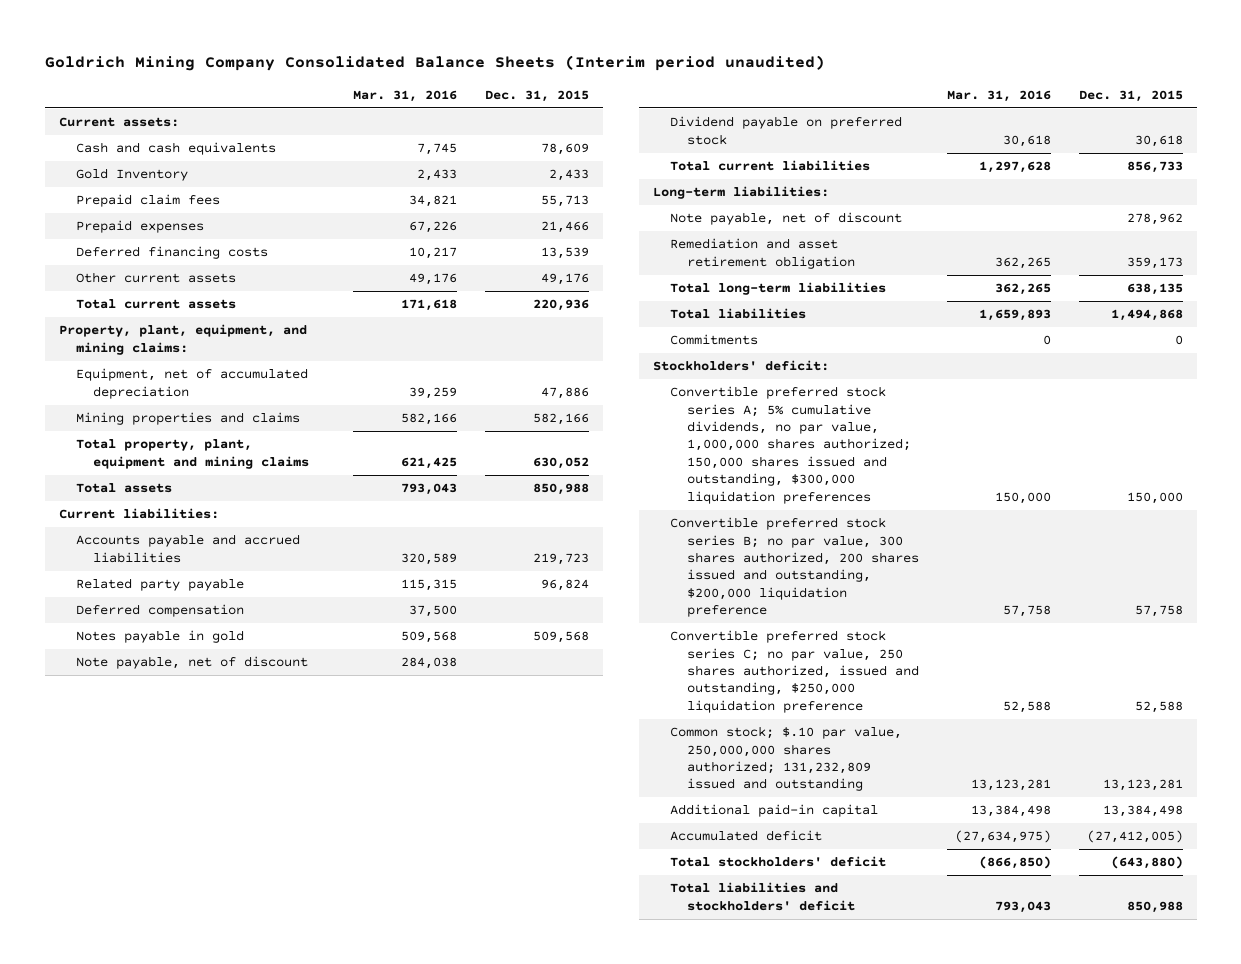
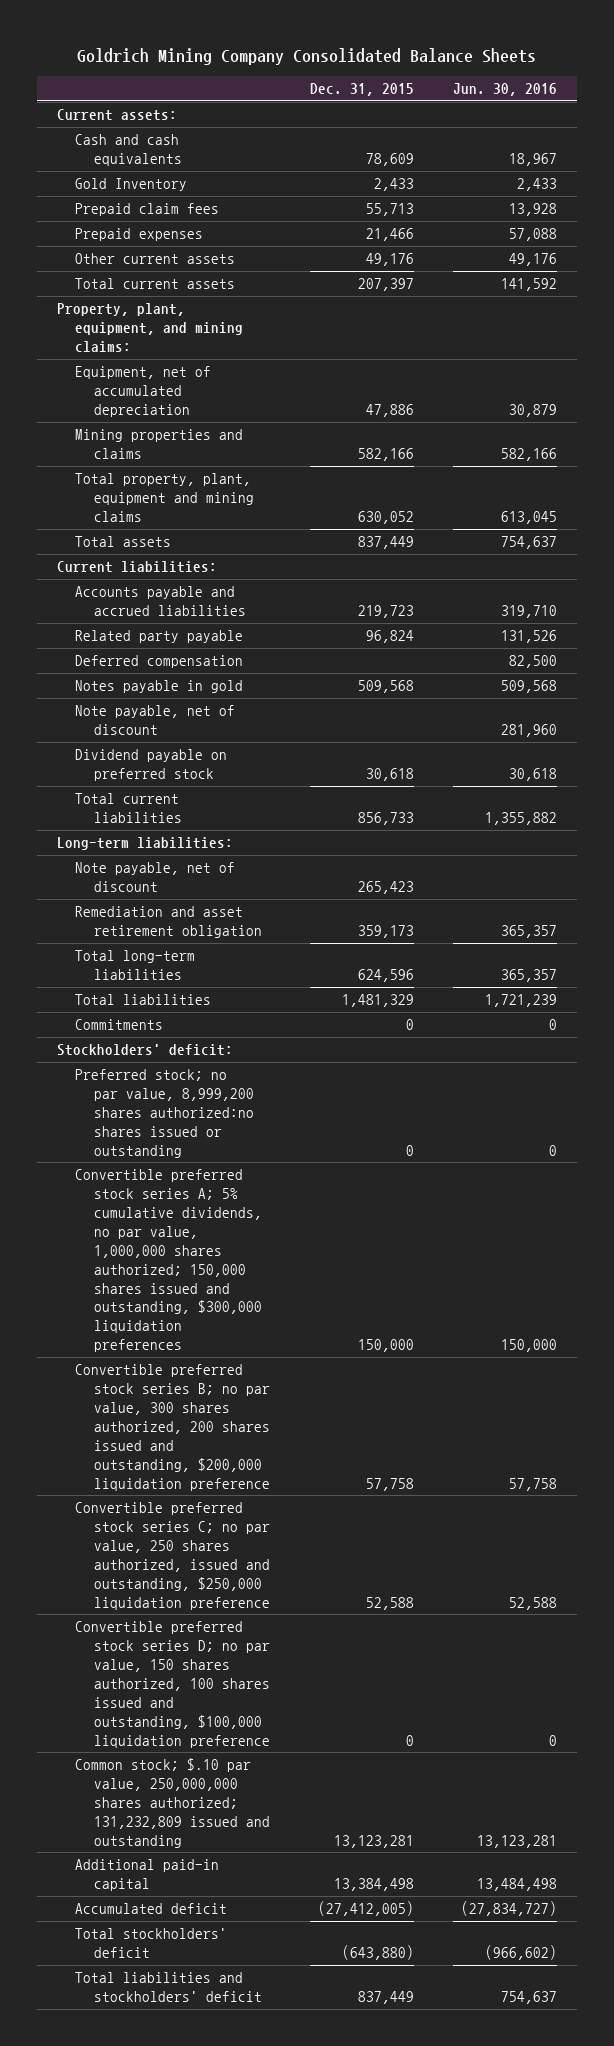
[44,55,825,72] Goldrich Mining Company Consolidated Balance Sheets (Interim period unaudited) -> [76,47,536,65] Goldrich Mining Company Consolidated Balance Sheets
[352,89,457,102] Mar. 31, 2016 -> none
none -> [453,82,558,96] Jun. 30, 2016
[75,246,268,260] Deferred financing costs -> none
[532,299,589,312] 220,936 -> [357,278,414,292] 207,397
[532,483,589,496] 850,988 -> [357,536,414,550] 837,449
[1126,213,1183,226] 278,962 -> [357,881,414,895] 265,423
[1126,283,1183,296] 638,135 -> [357,969,414,983] 624,596
[1110,309,1183,322] 1,494,868 -> [341,994,414,1008] 1,481,329
none -> [75,1069,255,1158] Preferred stock; no par value, 8,999,200 shares authorized:no shares issued or outstanding
none -> [75,1621,271,1748] Convertible preferred stock series D; no par value, 150 shares authorized, 100 shares issued and outstanding, $100,000 liquidation preference
[1126,900,1183,913] 850,988 -> [357,1991,414,2005] 837,449

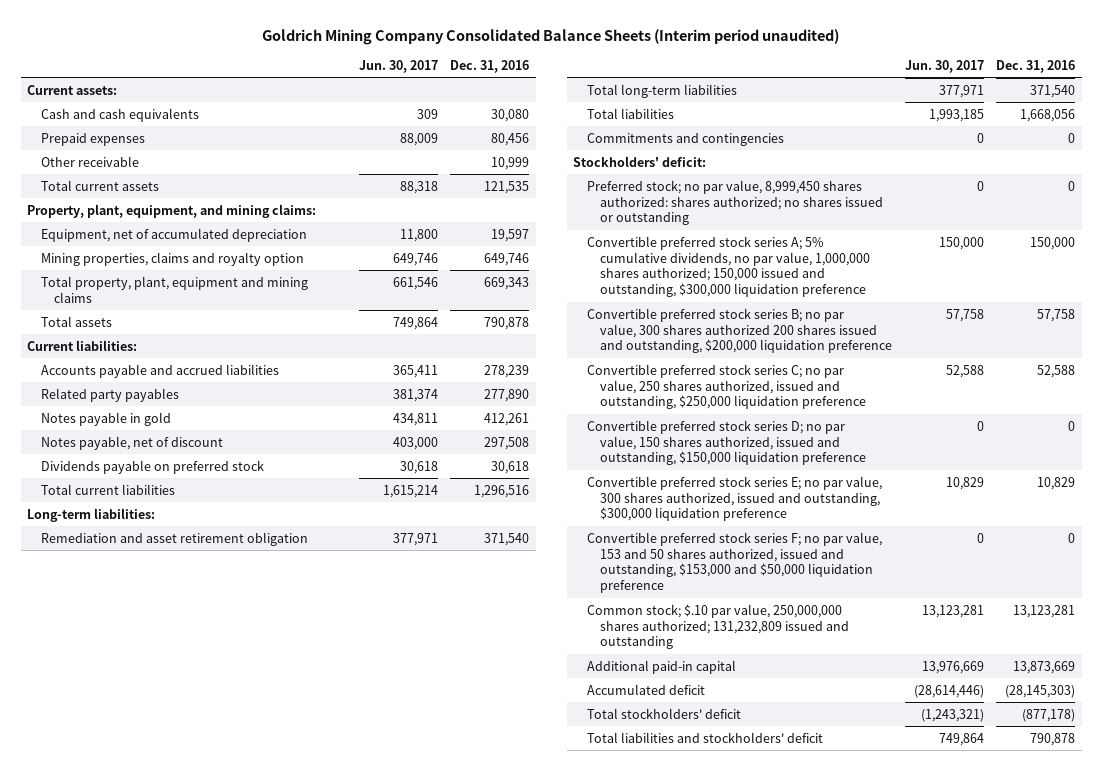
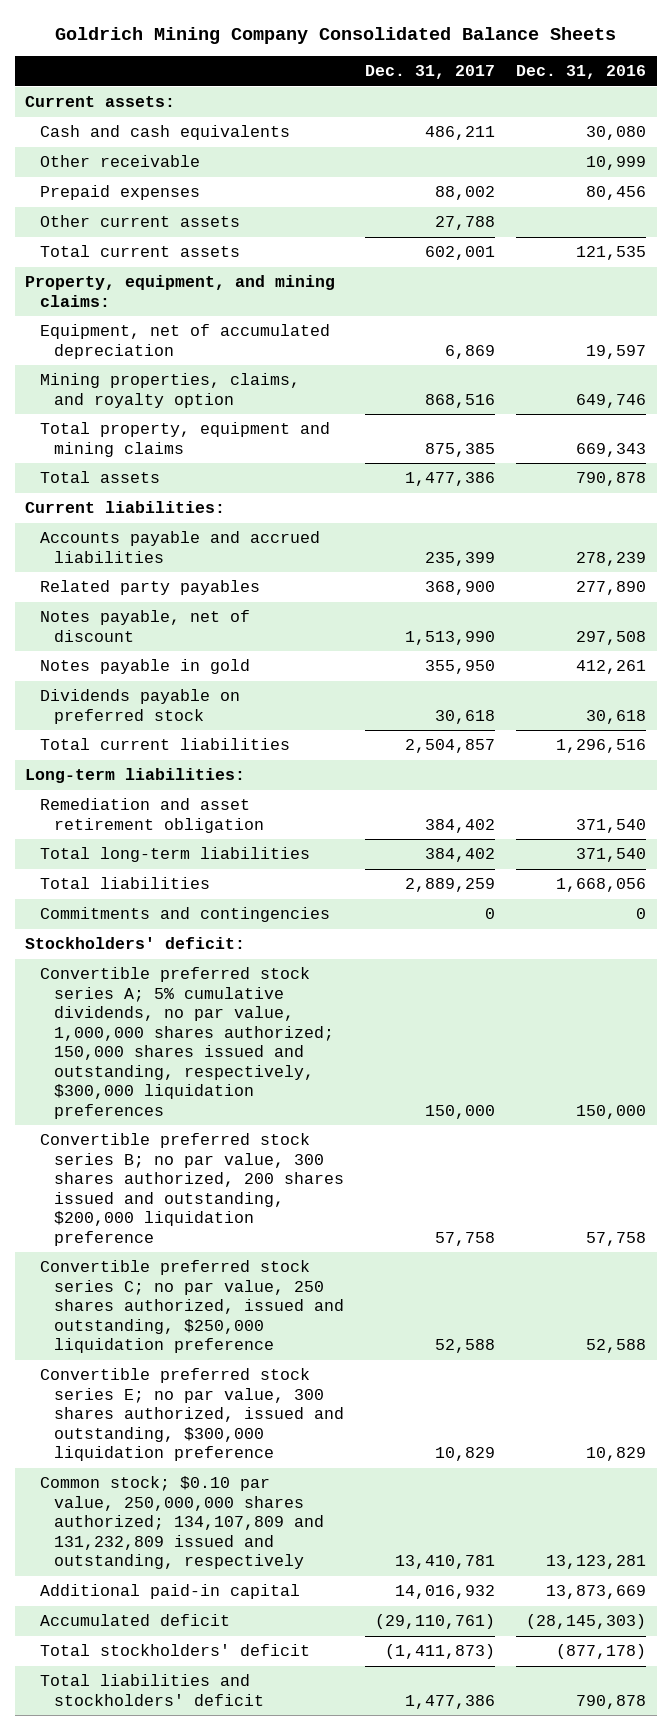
[262,28,840,45] Goldrich Mining Company Consolidated Balance Sheets (Interim period unaudited) -> [54,26,616,44] Goldrich Mining Company Consolidated Balance Sheets
[358,59,438,73] Jun. 30, 2017 -> none
none -> [365,65,496,80] Dec. 31, 2017
[40,132,145,146] Prepaid expenses -> [39,185,200,201] Prepaid expenses
none -> [39,215,240,228] Other current assets
[27,203,317,218] Property, plant, equipment, and mining claims: -> [25,275,336,307] Property, equipment, and mining claims:
[40,251,304,266] Mining properties, claims and royalty option -> [39,373,300,408] Mining properties, claims, and royalty option
[40,275,308,303] Total property, plant, equipment and mining claims -> [39,422,330,457] Total property, equipment and mining claims
[40,411,171,426] Notes payable in gold -> [39,659,250,675] Notes payable in gold
[586,179,884,226] Preferred stock; no par value, 8,999,450 shares authorized: shares authorized; no shares issued or outstanding -> none
[586,235,871,298] Convertible preferred stock series A; 5% cumulative dividends, no par value, 1,000,000 shares authorized; 150,000 issued and outstanding, $300,000 liquidation preference -> [39,967,335,1119] Convertible preferred stock series A; 5% cumulative dividends, no par value, 1,000,000 shares authorized; 150,000 shares issued and outstanding, respectively, $300,000 liquidation preferences
[586,307,893,354] Convertible preferred stock series B; no par value, 300 shares authorized 200 shares issued and outstanding, $200,000 liquidation preference -> [39,1133,345,1246] Convertible preferred stock series B; no par value, 300 shares authorized, 200 shares issued and outstanding, $200,000 liquidation preference
[586,419,867,466] Convertible preferred stock series D; no par value, 150 shares authorized, issued and outstanding, $150,000 liquidation preference -> none
[586,531,882,594] Convertible preferred stock series F; no par value, 153 and 50 shares authorized, issued and outstanding, $153,000 and $50,000 liquidation preference -> none
[586,603,850,650] Common stock; $.10 par value, 250,000,000 shares authorized; 131,232,809 issued and outstanding -> [39,1476,325,1570] Common stock; $0.10 par value, 250,000,000 shares authorized; 134,107,809 and 131,232,809 issued and outstanding, respectively

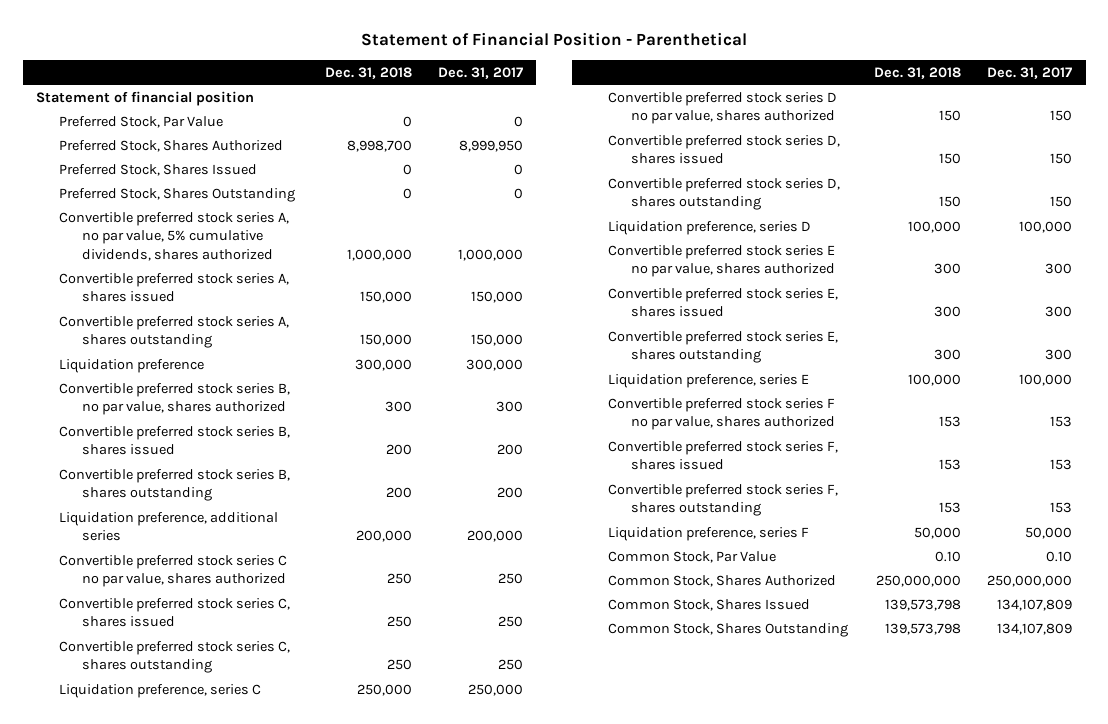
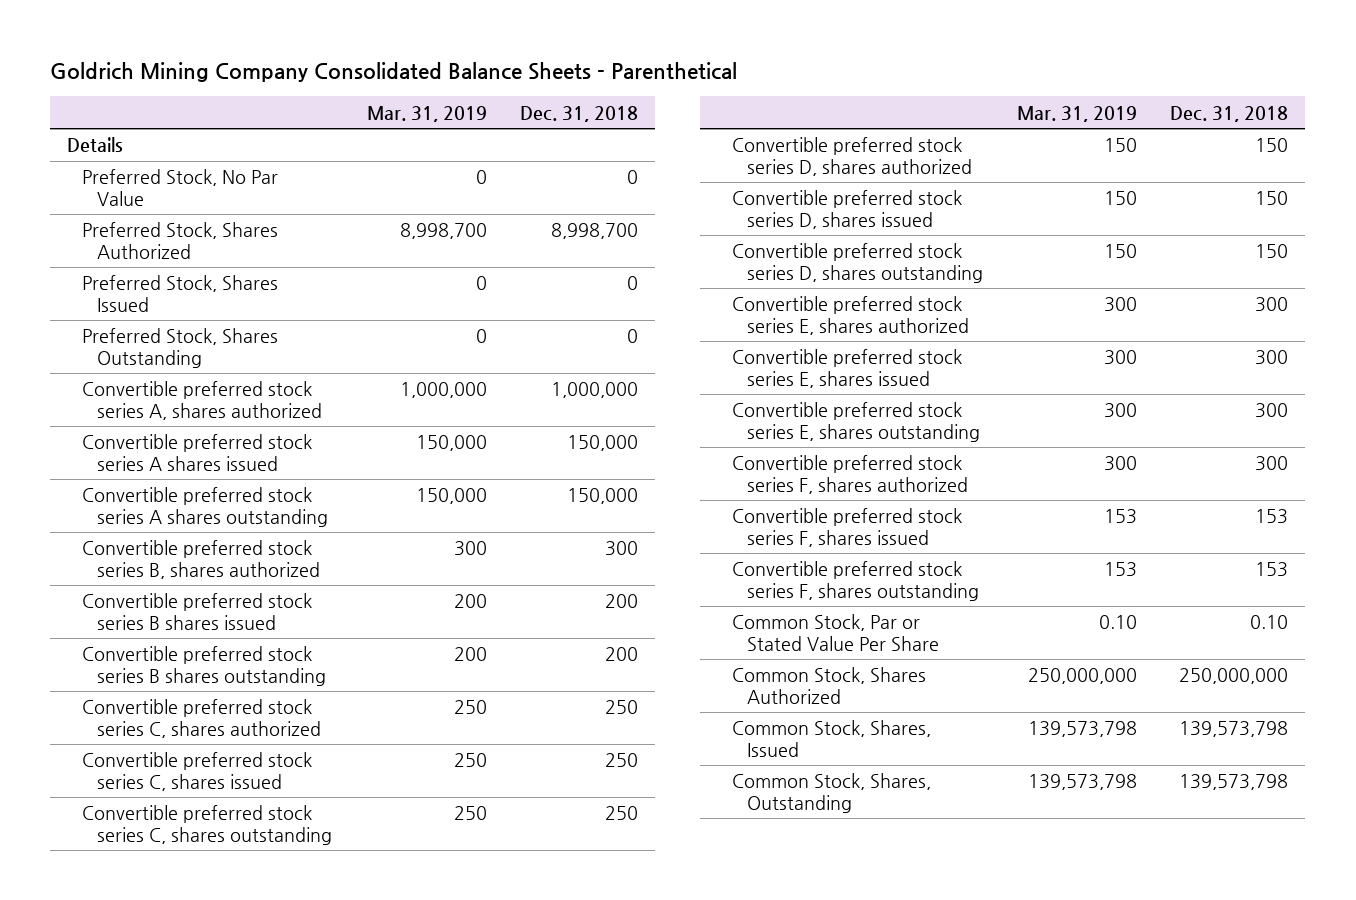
[361,32,748,47] Statement of Financial Position - Parenthetical -> [50,62,738,83] Goldrich Mining Company Consolidated Balance Sheets - Parenthetical
[437,66,523,79] Dec. 31, 2017 -> none
none -> [366,105,487,122] Mar. 31, 2019
[35,90,254,106] Statement of financial position -> none
none -> [67,137,124,153] Details
[58,115,223,128] Preferred Stock, Par Value -> [82,169,279,206] Preferred Stock, No Par Value
[58,358,204,373] Liquidation preference -> none
[58,511,278,542] Liquidation preference, additional series -> none
[58,211,289,261] Convertible preferred stock series A, no par value, 5% cumulative dividends, shares authorized -> [82,381,322,420] Convertible preferred stock series A, shares authorized
[58,272,289,303] Convertible preferred stock series A, shares issued -> [82,434,313,471] Convertible preferred stock series A shares issued
[58,315,289,349] Convertible preferred stock series A, shares outstanding -> [82,487,328,527] Convertible preferred stock series A shares outstanding
[58,382,290,416] Convertible preferred stock series B, no par value, shares authorized -> [82,540,320,579] Convertible preferred stock series B, shares authorized
[58,425,290,456] Convertible preferred stock series B, shares issued -> [82,593,313,630] Convertible preferred stock series B shares issued
[58,468,290,502] Convertible preferred stock series B, shares outstanding -> [82,646,326,686] Convertible preferred stock series B shares outstanding
[58,554,287,588] Convertible preferred stock series C no par value, shares authorized -> [82,699,321,738] Convertible preferred stock series C, shares authorized
[58,683,261,698] Liquidation preference, series C -> none
[608,91,838,125] Convertible preferred stock series D no par value, shares authorized -> [732,137,972,176] Convertible preferred stock series D, shares authorized
[608,220,812,235] Liquidation preference, series D -> none
[608,244,836,278] Convertible preferred stock series E no par value, shares authorized -> [732,296,969,335] Convertible preferred stock series E, shares authorized
[608,373,810,388] Liquidation preference, series E -> none
[608,397,836,431] Convertible preferred stock series F no par value, shares authorized -> [732,455,968,494] Convertible preferred stock series F, shares authorized
[939,416,962,428] 153 -> [1255,456,1289,472] 300
[608,526,810,541] Liquidation preference, series F -> none
[608,550,777,563] Common Stock, Par Value -> [732,614,939,651] Common Stock, Par or Stated Value Per Share
[608,598,811,611] Common Stock, Shares Issued -> [732,720,932,757] Common Stock, Shares, Issued
[608,622,849,637] Common Stock, Shares Outstanding -> [732,773,932,813] Common Stock, Shares, Outstanding

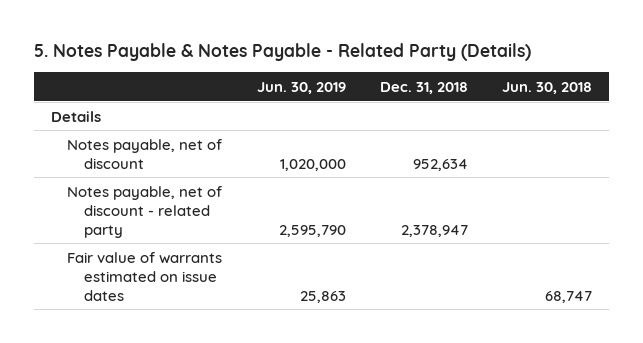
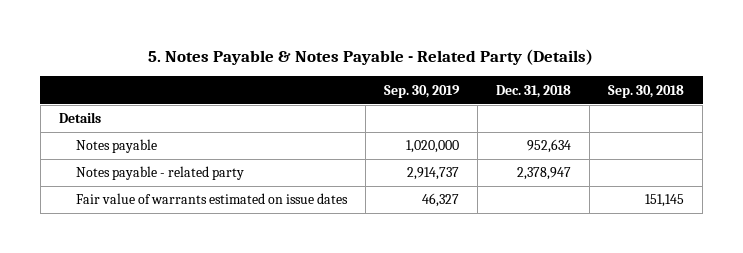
[256,81,346,94] Jun. 30, 2019 -> none
[501,81,592,94] Jun. 30, 2018 -> none
none -> [384,84,461,98] Sep. 30, 2019
none -> [608,84,685,98] Sep. 30, 2018
[67,138,223,169] Notes payable, net of discount -> [76,139,158,154] Notes payable
[67,185,223,238] Notes payable, net of discount - related party -> [76,166,245,181] Notes payable - related party

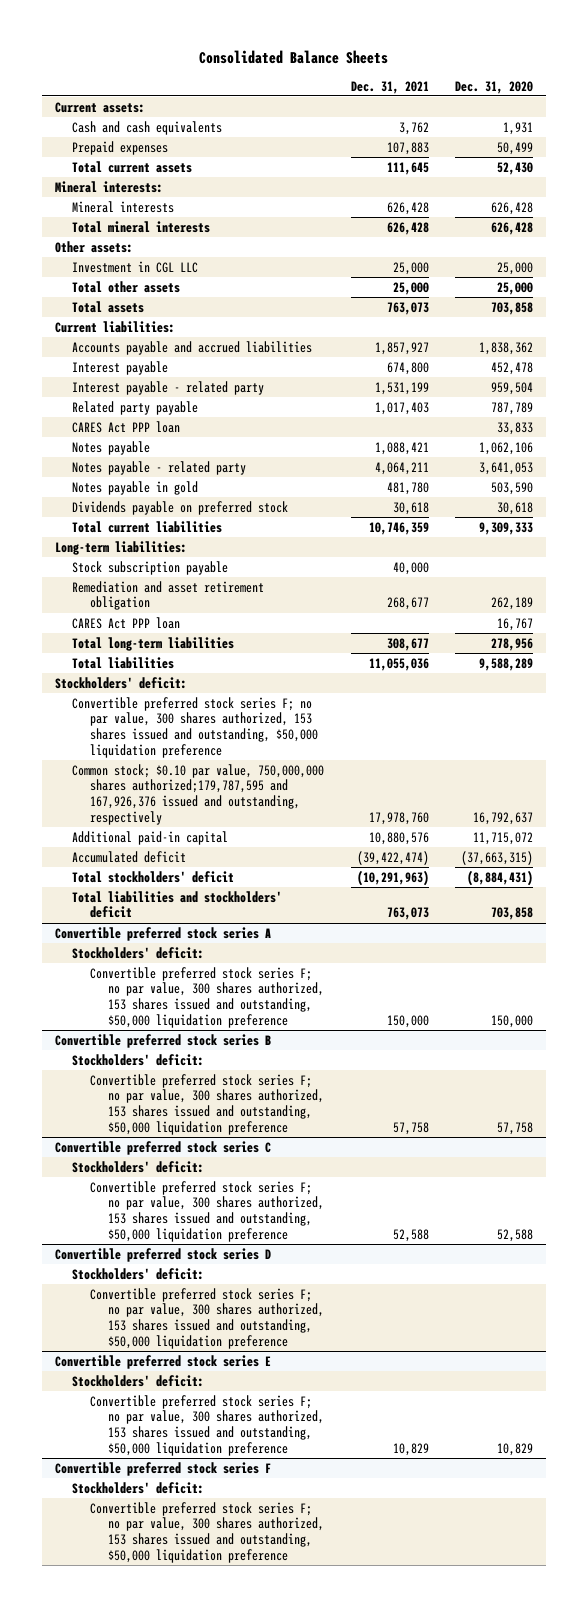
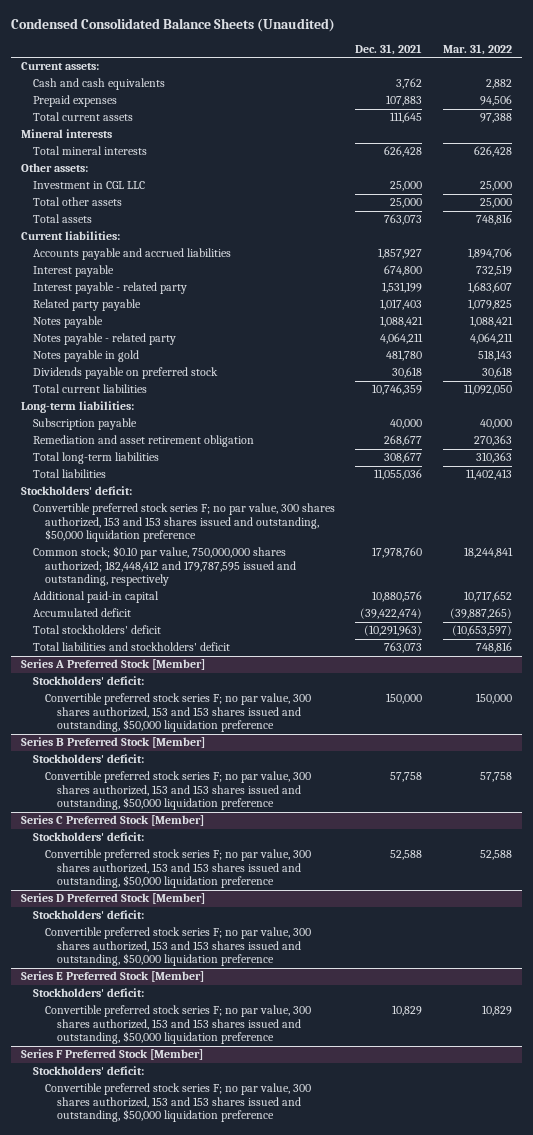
[199,49,389,64] Consolidated Balance Sheets -> [10,18,335,33] Condensed Consolidated Balance Sheets (Unaudited)
[455,80,534,94] Dec. 31, 2020 -> none
none -> [442,44,512,56] Mar. 31, 2022
[72,200,175,213] Mineral interests -> none
[54,180,163,193] Mineral interests: -> [20,129,112,139] Mineral interests
[72,420,181,433] CARES Act PPP loan -> none
[72,560,229,575] Stock subscription payable -> [33,418,138,431] Subscription payable
[72,616,181,629] CARES Act PPP loan -> none
[72,696,319,758] Convertible preferred stock series F; no par value, 300 shares authorized, 153 shares issued and outstanding, $50,000 liquidation preference -> [33,503,336,543] Convertible preferred stock series F; no par value, 300 shares authorized, 153 and 153 shares issued and outstanding, $50,000 liquidation preference
[72,763,325,825] Common stock; $0.10 par value, 750,000,000 shares authorized;179,787,595 and 167,926,376 issued and outstanding, respectively -> [33,546,297,587] Common stock; $0.10 par value, 750,000,000 shares authorized; 182,448,412 and 179,787,595 issued and outstanding, respectively
[54,926,271,941] Convertible preferred stock series A -> [20,659,205,671] Series A Preferred Stock [Member]
[90,966,324,1028] Convertible preferred stock series F; no par value, 300 shares authorized, 153 shares issued and outstanding, $50,000 liquidation preference -> [45,693,312,733] Convertible preferred stock series F; no par value, 300 shares authorized, 153 and 153 shares issued and outstanding, $50,000 liquidation preference
[54,1033,271,1048] Convertible preferred stock series B -> [20,737,205,749] Series B Preferred Stock [Member]
[90,1073,324,1135] Convertible preferred stock series F; no par value, 300 shares authorized, 153 shares issued and outstanding, $50,000 liquidation preference -> [45,771,312,811] Convertible preferred stock series F; no par value, 300 shares authorized, 153 and 153 shares issued and outstanding, $50,000 liquidation preference
[54,1140,271,1155] Convertible preferred stock series C -> [20,815,204,827] Series C Preferred Stock [Member]
[90,1180,324,1242] Convertible preferred stock series F; no par value, 300 shares authorized, 153 shares issued and outstanding, $50,000 liquidation preference -> [45,849,312,889] Convertible preferred stock series F; no par value, 300 shares authorized, 153 and 153 shares issued and outstanding, $50,000 liquidation preference
[54,1247,271,1262] Convertible preferred stock series D -> [20,893,205,905] Series D Preferred Stock [Member]
[90,1287,324,1349] Convertible preferred stock series F; no par value, 300 shares authorized, 153 shares issued and outstanding, $50,000 liquidation preference -> [45,927,312,967] Convertible preferred stock series F; no par value, 300 shares authorized, 153 and 153 shares issued and outstanding, $50,000 liquidation preference
[54,1354,271,1369] Convertible preferred stock series E -> [20,971,204,983] Series E Preferred Stock [Member]
[90,1394,324,1456] Convertible preferred stock series F; no par value, 300 shares authorized, 153 shares issued and outstanding, $50,000 liquidation preference -> [45,1005,312,1045] Convertible preferred stock series F; no par value, 300 shares authorized, 153 and 153 shares issued and outstanding, $50,000 liquidation preference
[54,1461,271,1476] Convertible preferred stock series F -> [20,1049,203,1061] Series F Preferred Stock [Member]
[90,1501,324,1563] Convertible preferred stock series F; no par value, 300 shares authorized, 153 shares issued and outstanding, $50,000 liquidation preference -> [45,1083,312,1123] Convertible preferred stock series F; no par value, 300 shares authorized, 153 and 153 shares issued and outstanding, $50,000 liquidation preference

